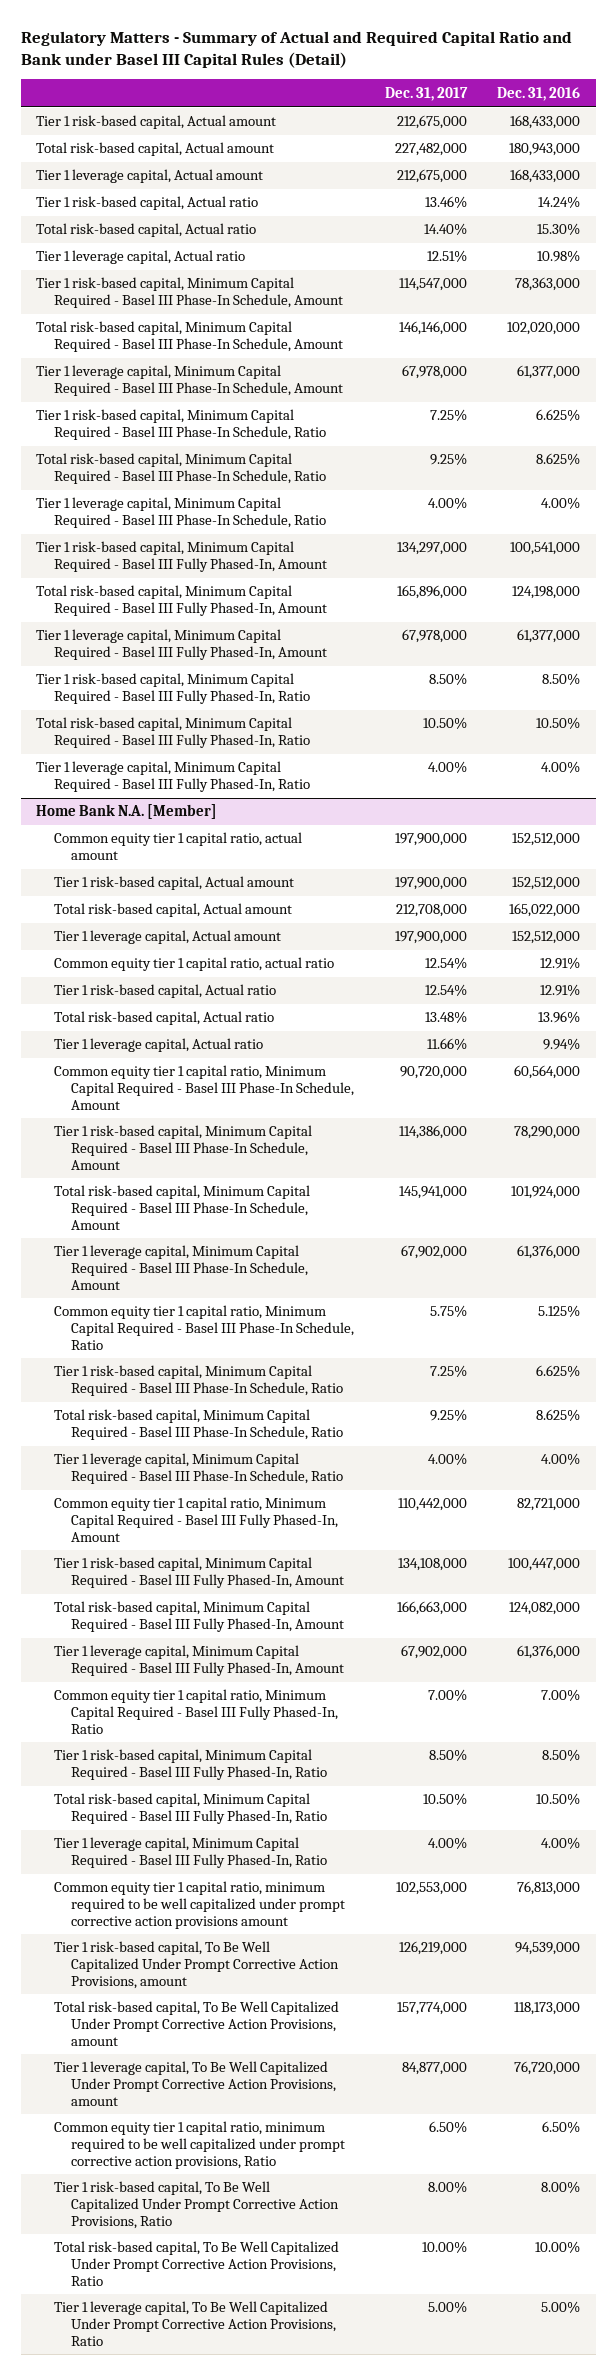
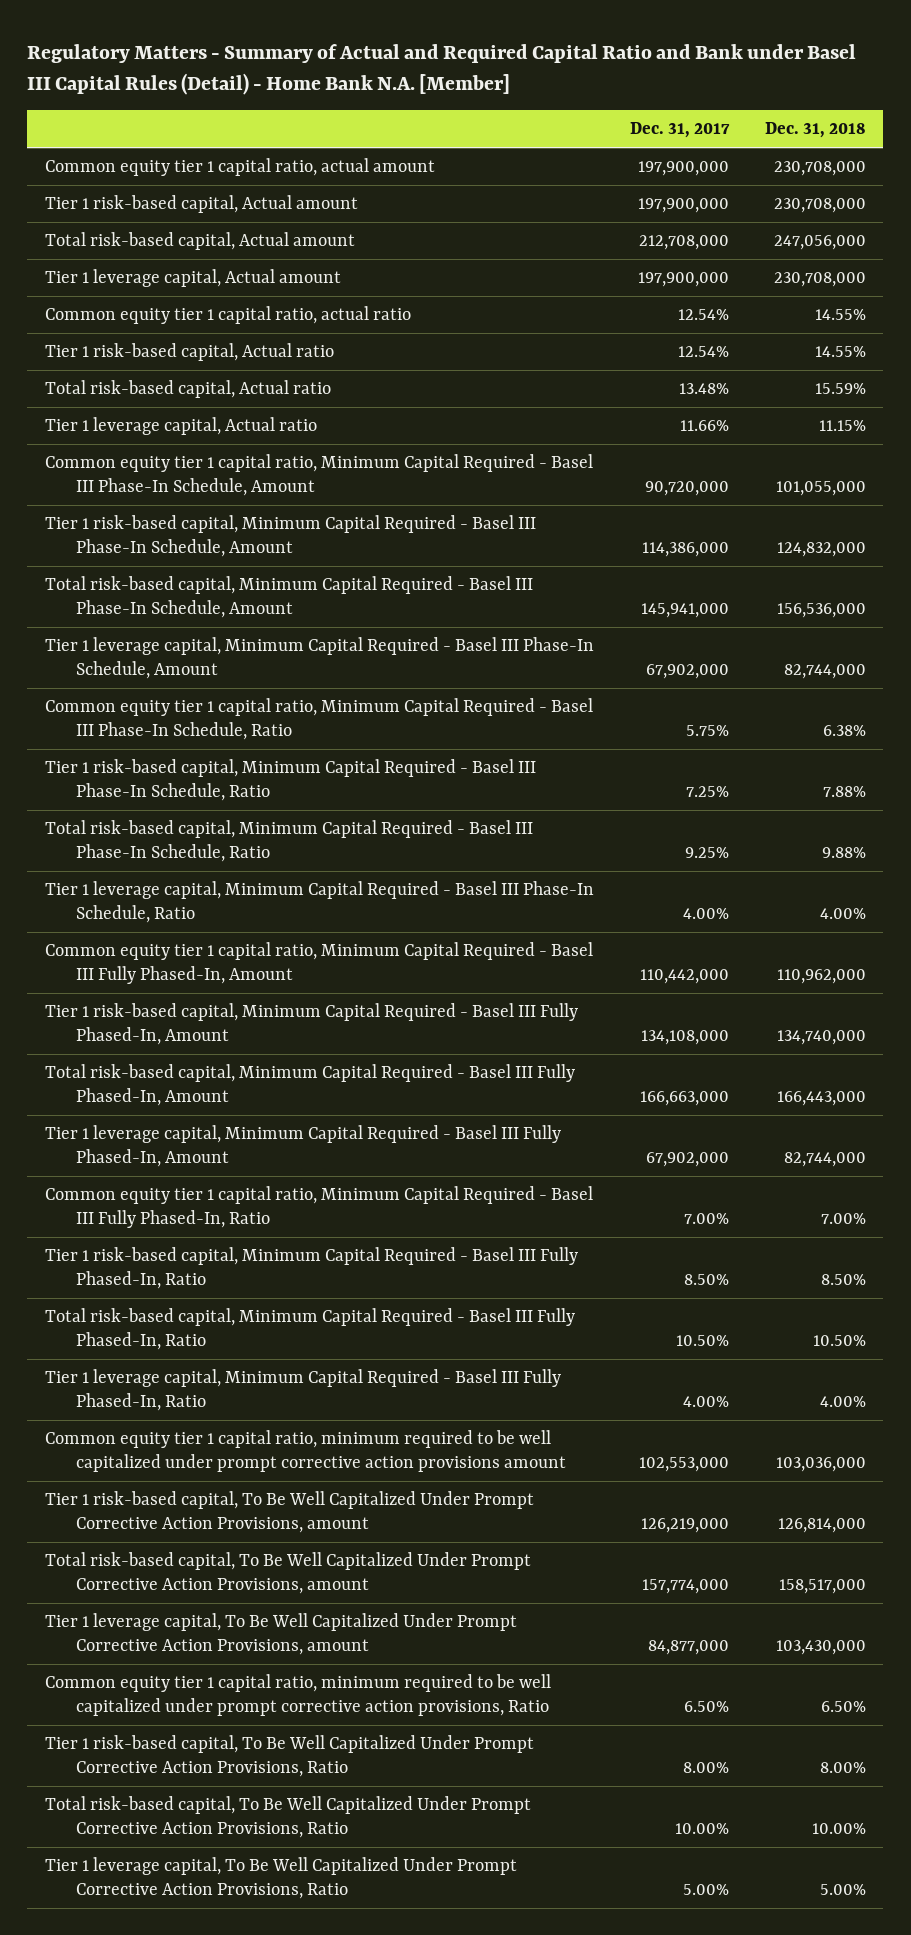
[20,30,572,68] Regulatory Matters - Summary of Actual and Required Capital Ratio and Bank under Basel III Capital Rules (Detail) -> [27,43,857,95] Regulatory Matters - Summary of Actual and Required Capital Ratio and Bank under Basel III Capital Rules (Detail) - Home Bank N.A. [Member]
[497,86,581,101] Dec. 31, 2016 -> none
none -> [764,122,866,139] Dec. 31, 2018
[35,115,276,130] Tier 1 risk-based capital, Actual amount -> none
[35,142,274,157] Total risk-based capital, Actual amount -> none
[35,169,263,184] Tier 1 leverage capital, Actual amount -> none
[35,196,258,211] Tier 1 risk-based capital, Actual ratio -> none
[35,223,256,238] Total risk-based capital, Actual ratio -> none
[35,250,245,265] Tier 1 leverage capital, Actual ratio -> none
[35,277,343,309] Tier 1 risk-based capital, Minimum Capital Required - Basel III Phase-In Schedule, Amount -> none
[35,321,343,353] Total risk-based capital, Minimum Capital Required - Basel III Phase-In Schedule, Amount -> none
[35,365,343,397] Tier 1 leverage capital, Minimum Capital Required - Basel III Phase-In Schedule, Amount -> none
[35,409,326,441] Tier 1 risk-based capital, Minimum Capital Required - Basel III Phase-In Schedule, Ratio -> none
[35,453,326,485] Total risk-based capital, Minimum Capital Required - Basel III Phase-In Schedule, Ratio -> none
[35,497,326,529] Tier 1 leverage capital, Minimum Capital Required - Basel III Phase-In Schedule, Ratio -> none
[35,541,327,573] Tier 1 risk-based capital, Minimum Capital Required - Basel III Fully Phased-In, Amount -> none
[35,585,327,617] Total risk-based capital, Minimum Capital Required - Basel III Fully Phased-In, Amount -> none
[35,629,327,661] Tier 1 leverage capital, Minimum Capital Required - Basel III Fully Phased-In, Amount -> none
[35,673,310,705] Tier 1 risk-based capital, Minimum Capital Required - Basel III Fully Phased-In, Ratio -> none
[35,717,310,749] Total risk-based capital, Minimum Capital Required - Basel III Fully Phased-In, Ratio -> none
[35,761,310,793] Tier 1 leverage capital, Minimum Capital Required - Basel III Fully Phased-In, Ratio -> none
[35,804,217,820] Home Bank N.A. [Member] -> none

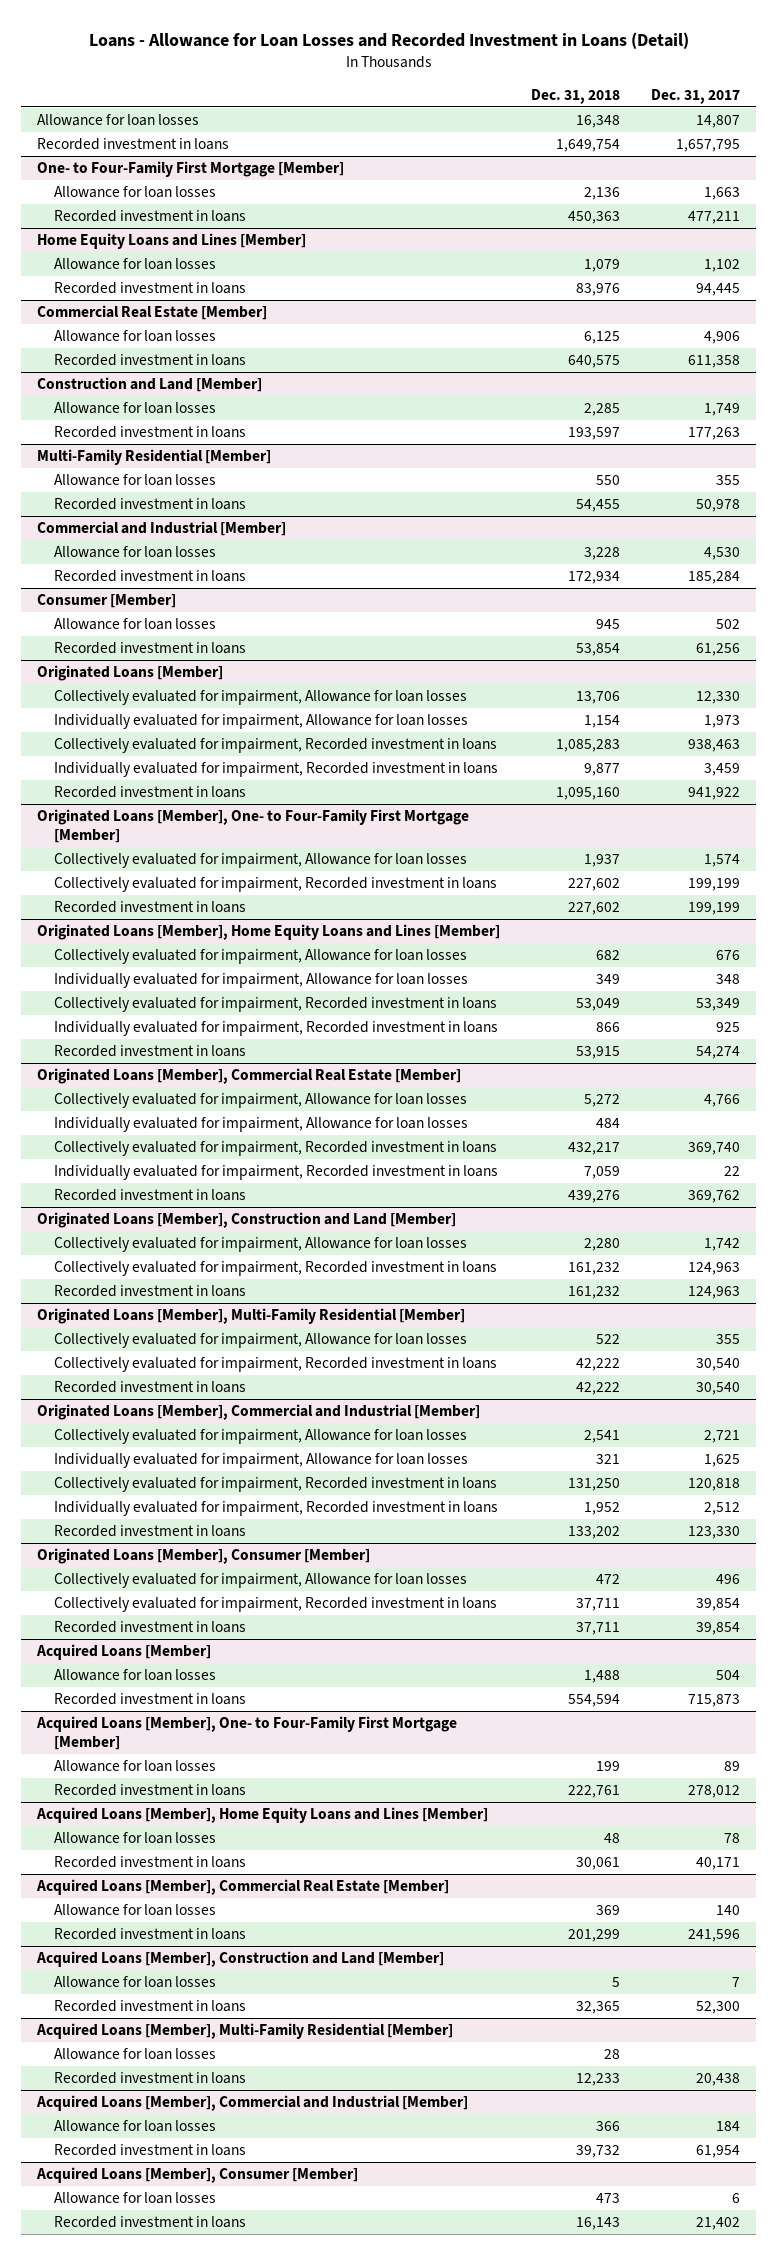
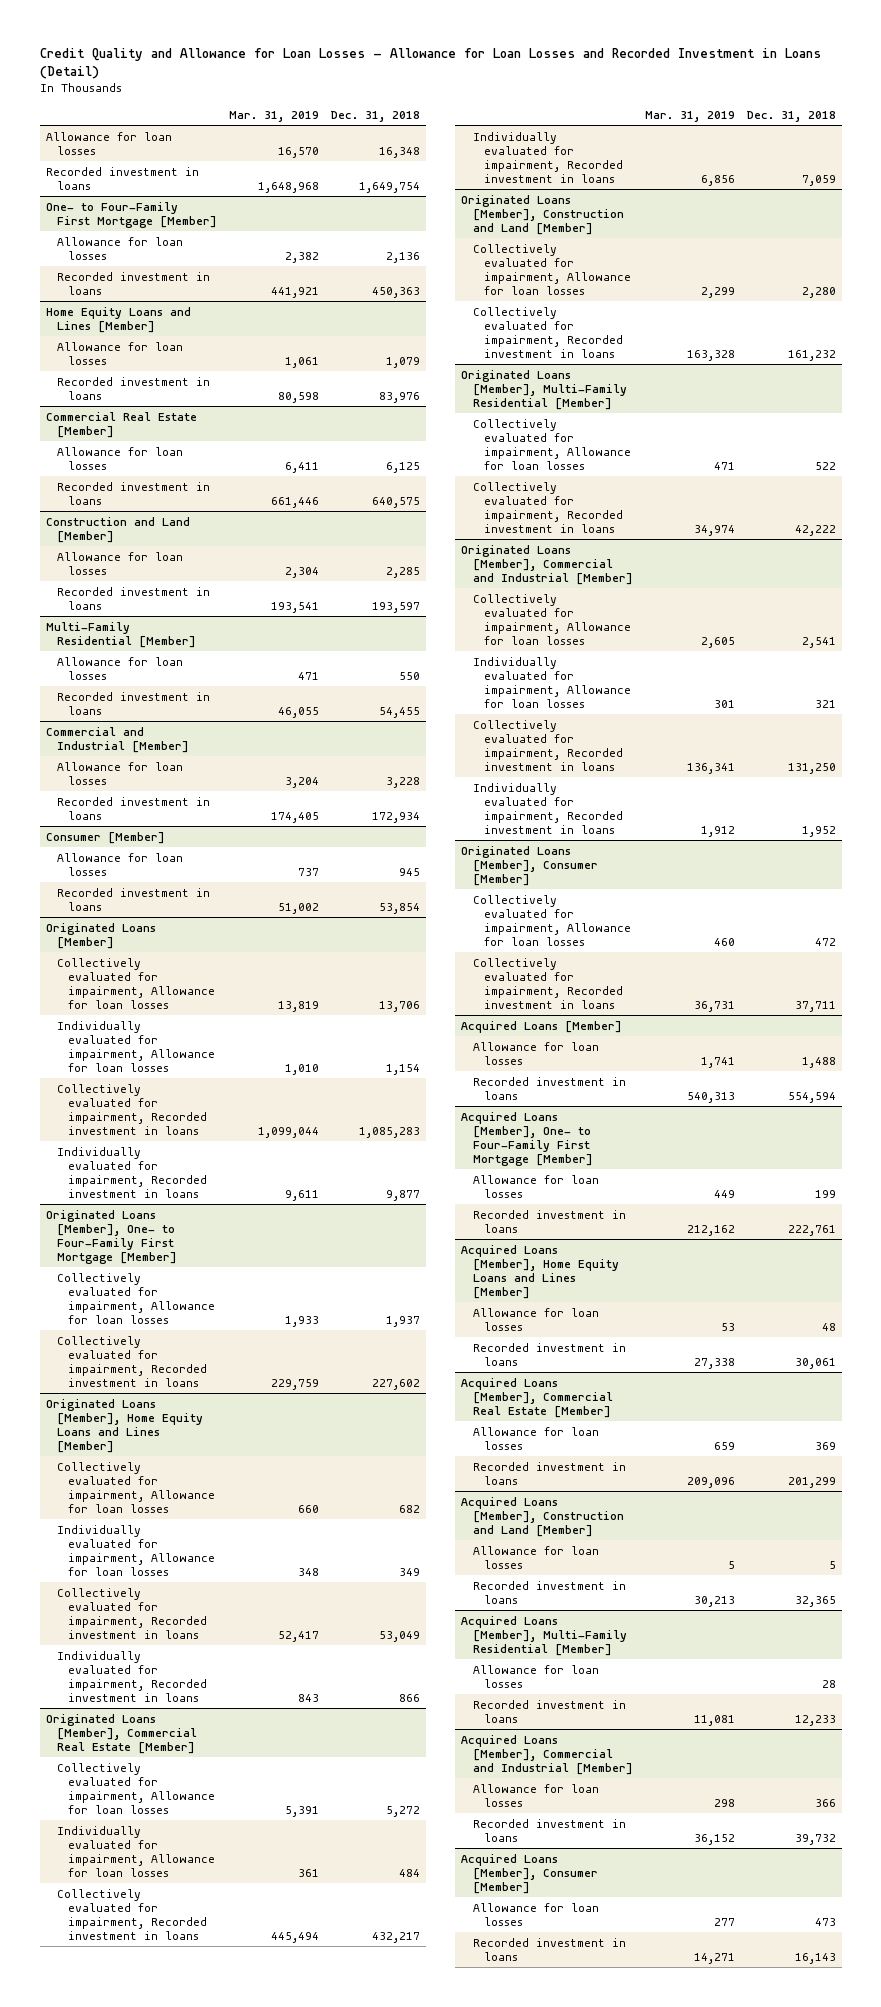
[88,31,689,49] Loans - Allowance for Loan Losses and Recorded Investment in Loans (Detail) -> [39,47,821,80] Credit Quality and Allowance for Loan Losses - Allowance for Loan Losses and Recorded Investment in Loans (Detail)
[651,88,741,104] Dec. 31, 2017 -> none
none -> [228,110,319,122] Mar. 31, 2019
[54,786,247,799] Recorded investment in loans -> none
[54,901,247,914] Recorded investment in loans -> none
[54,1045,247,1058] Recorded investment in loans -> none
[54,1189,247,1202] Recorded investment in loans -> none
[54,1285,247,1298] Recorded investment in loans -> none
[54,1381,247,1394] Recorded investment in loans -> none
[54,1525,247,1538] Recorded investment in loans -> none
[54,1621,247,1634] Recorded investment in loans -> none

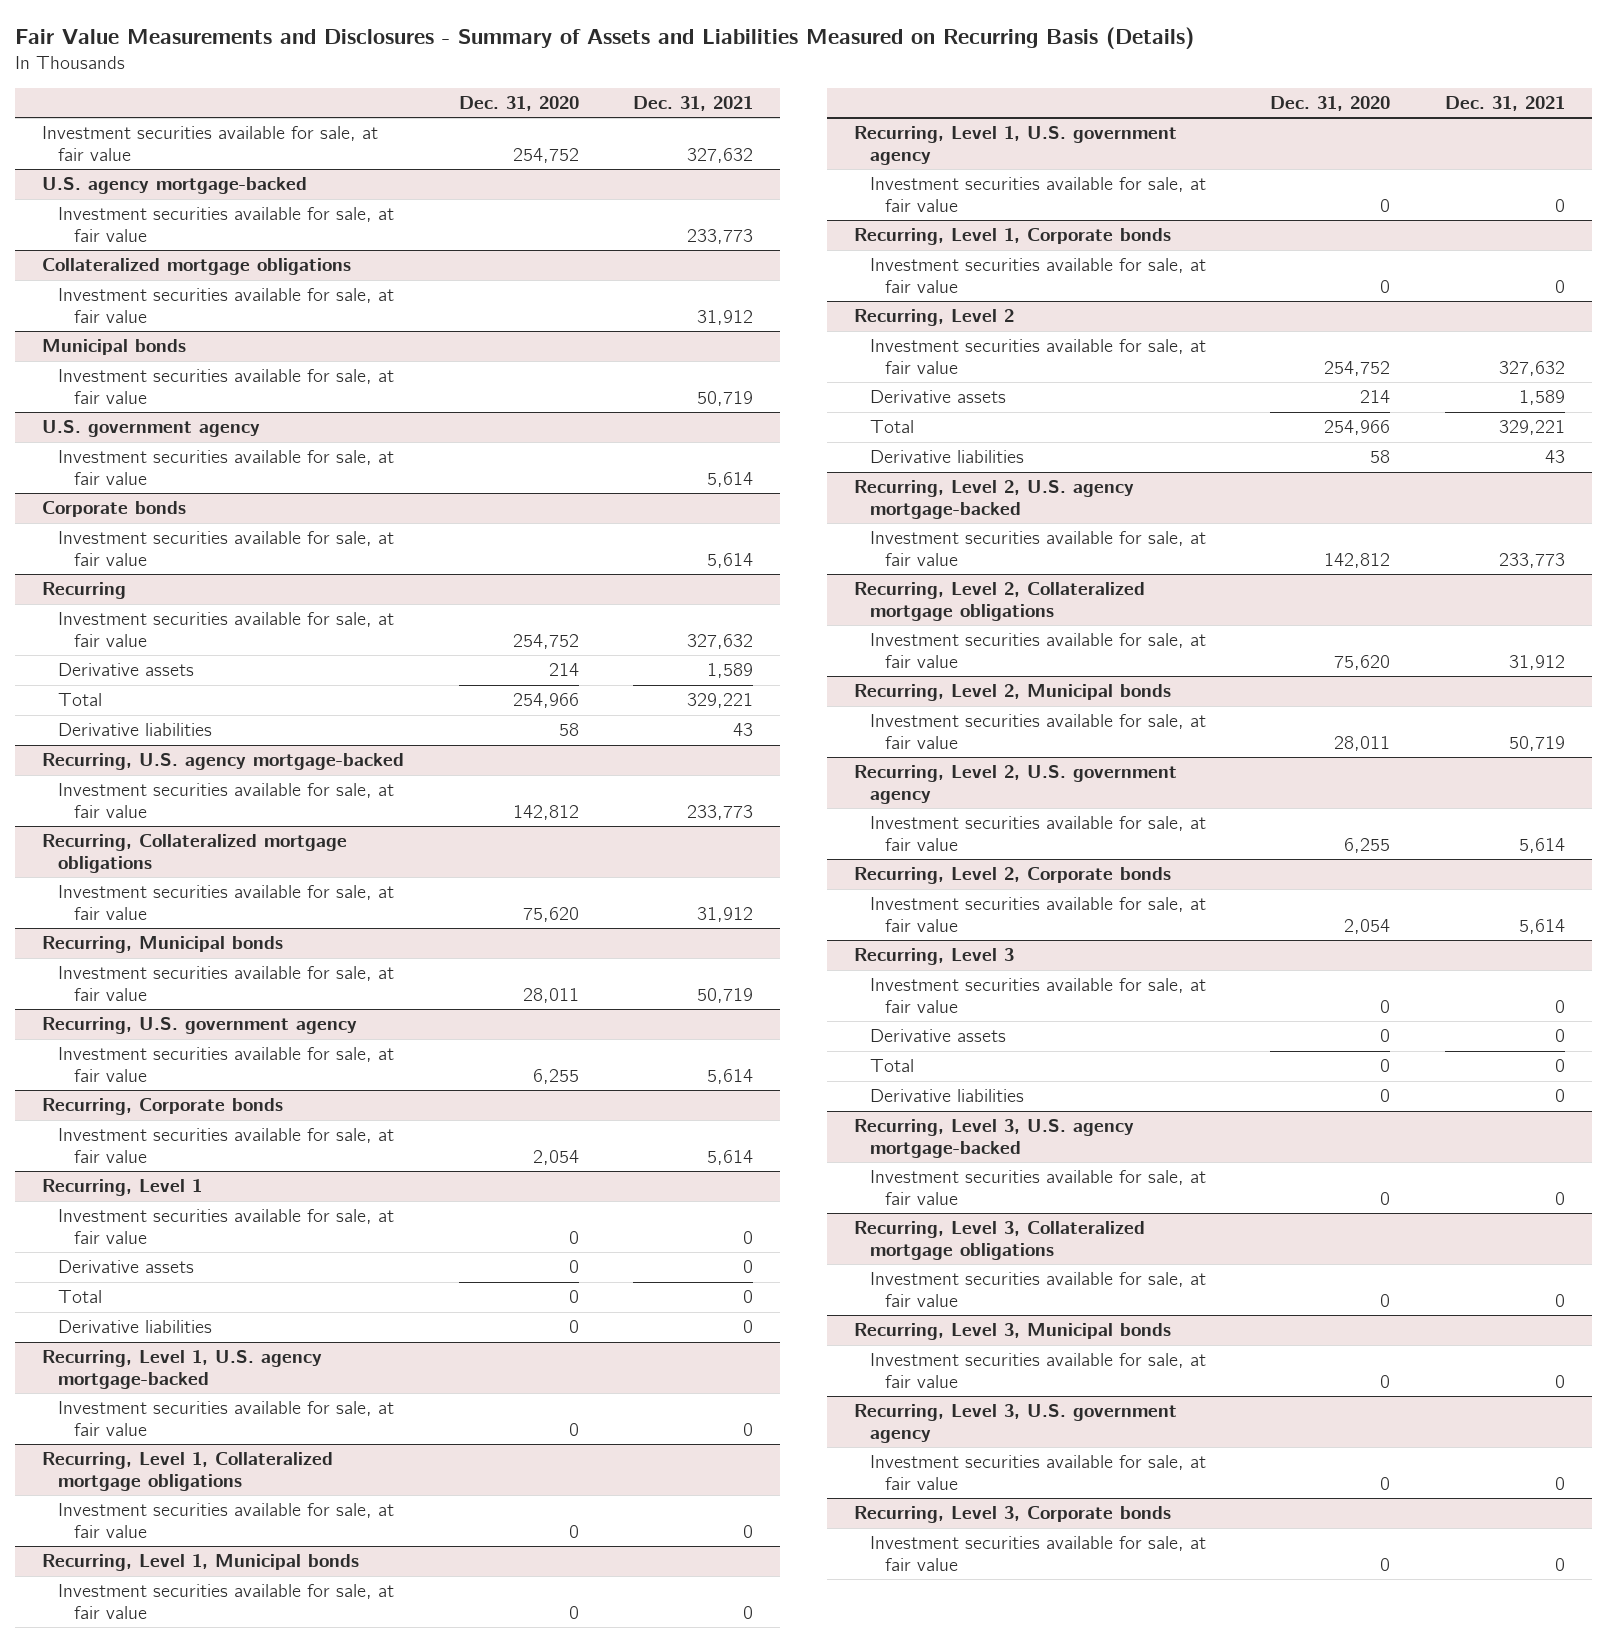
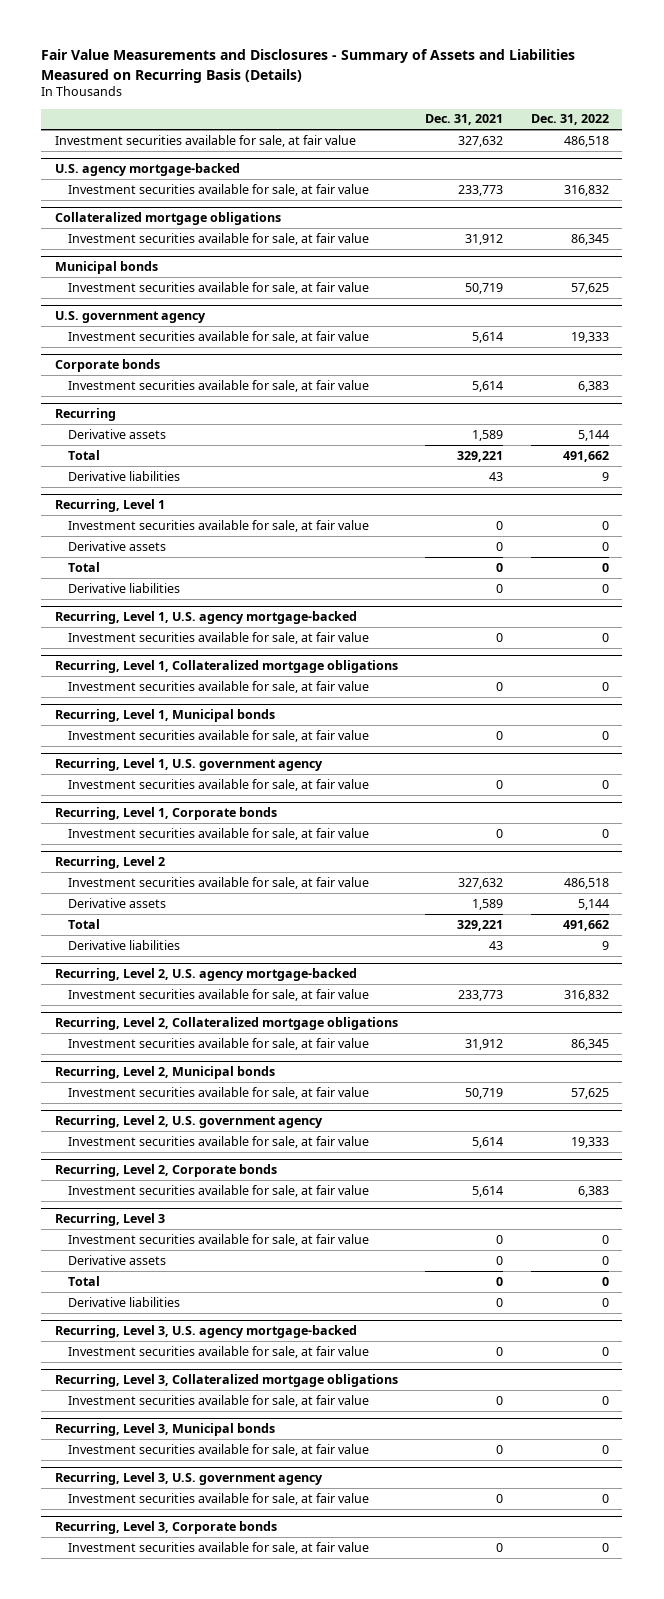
[458,95,579,111] Dec. 31, 2020 -> none
none -> [530,114,609,126] Dec. 31, 2022
[58,612,395,647] Investment securities available for sale, at fair value -> none
[42,753,405,771] Recurring, U.S. agency mortgage-backed -> none
[58,783,395,818] Investment securities available for sale, at fair value -> none
[42,834,348,873] Recurring, Collateralized mortgage obligations -> none
[58,885,395,920] Investment securities available for sale, at fair value -> none
[42,936,284,954] Recurring, Municipal bonds -> none
[58,966,395,1001] Investment securities available for sale, at fair value -> none
[42,1017,358,1035] Recurring, U.S. government agency -> none
[58,1047,395,1082] Investment securities available for sale, at fair value -> none
[42,1098,284,1116] Recurring, Corporate bonds -> none
[58,1128,395,1163] Investment securities available for sale, at fair value -> none

